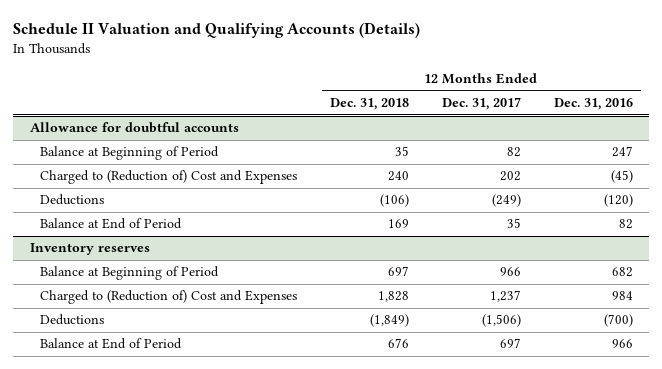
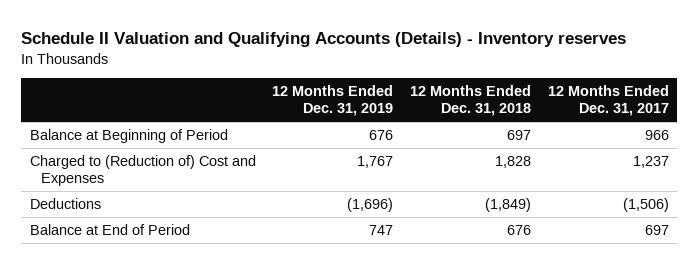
[13,22,421,39] Schedule II Valuation and Qualifying Accounts (Details) -> [21,31,627,47] Schedule II Valuation and Qualifying Accounts (Details) - Inventory reserves
[553,98,633,111] Dec. 31, 2016 -> none
none -> [272,85,394,117] 12 Months Ended Dec. 31, 2019
[29,122,239,134] Allowance for doubtful accounts -> none
[39,146,219,161] Balance at Beginning of Period -> none
[39,170,297,185] Charged to (Reduction of) Cost and Expenses -> none
[39,194,104,206] Deductions -> none
[39,218,182,230] Balance at End of Period -> none
[29,243,150,256] Inventory reserves -> none

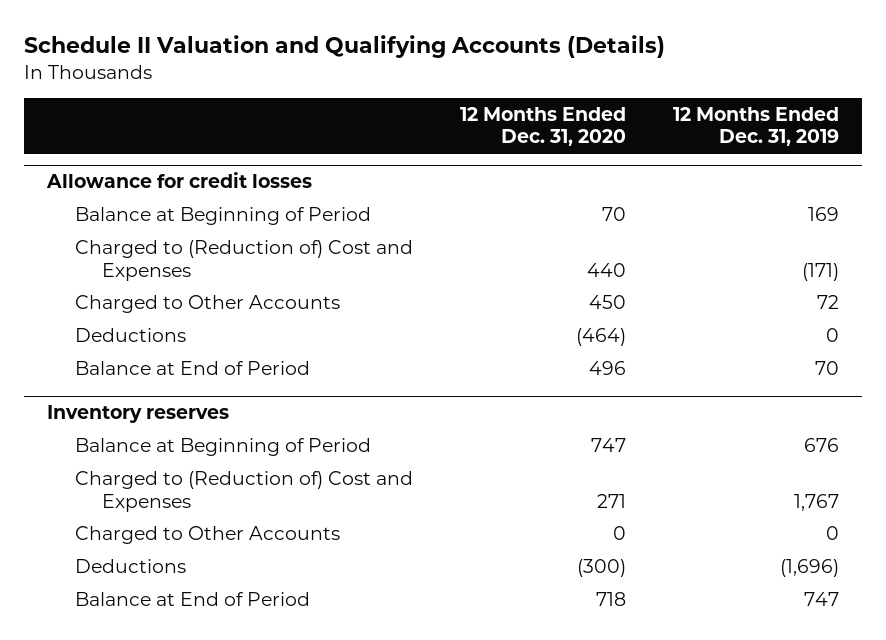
[21,31,627,47] Schedule II Valuation and Qualifying Accounts (Details) - Inventory reserves -> [23,35,665,59] Schedule II Valuation and Qualifying Accounts (Details)
[410,85,532,117] 12 Months Ended Dec. 31, 2018 -> none
[547,85,669,117] 12 Months Ended Dec. 31, 2017 -> none
none -> [459,106,626,147] 12 Months Ended Dec. 31, 2020
none -> [46,172,313,189] Allowance for credit losses
none -> [74,206,371,225] Balance at Beginning of Period
none -> [74,239,413,281] Charged to (Reduction of) Cost and Expenses
none -> [74,294,340,313] Charged to Other Accounts
none -> [74,327,186,342] Deductions
none -> [74,360,310,375] Balance at End of Period
none -> [47,405,230,424] Inventory reserves
none -> [74,525,340,544] Charged to Other Accounts

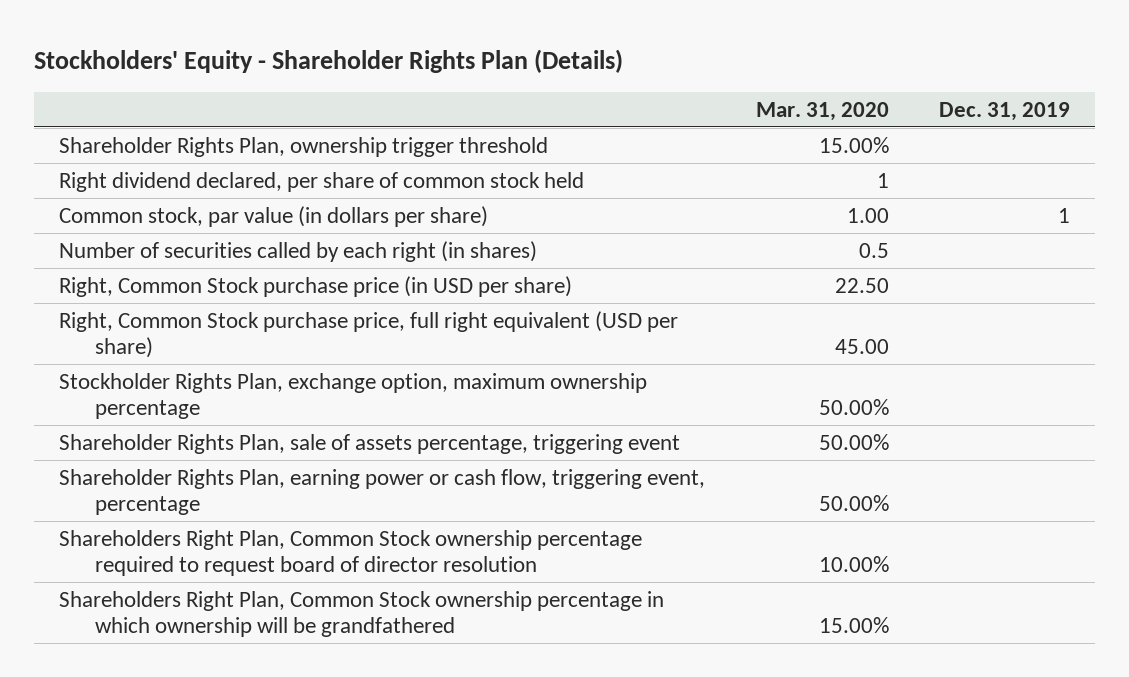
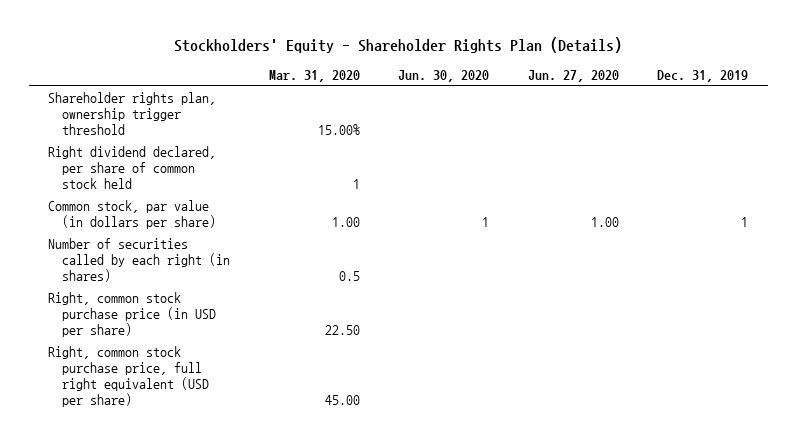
none -> [398,70,490,83] Jun. 30, 2020
none -> [527,70,619,83] Jun. 27, 2020
[59,136,549,157] Shareholder Rights Plan, ownership trigger threshold -> [48,92,217,136] Shareholder rights plan, ownership trigger threshold
[59,372,648,420] Stockholder Rights Plan, exchange option, maximum ownership percentage -> none
[59,433,681,454] Shareholder Rights Plan, sale of assets percentage, triggering event -> none
[59,468,706,516] Shareholder Rights Plan, earning power or cash flow, triggering event, percentage -> none
[59,529,643,577] Shareholders Right Plan, Common Stock ownership percentage required to request board of director resolution -> none
[59,590,665,638] Shareholders Right Plan, Common Stock ownership percentage in which ownership will be grandfathered -> none
[59,275,573,297] Right, Common Stock purchase price (in USD per share) -> [48,292,217,338] Right, common stock purchase price (in USD per share)
[59,310,679,359] Right, Common Stock purchase price, full right equivalent (USD per share) -> [48,346,210,408] Right, common stock purchase price, full right equivalent (USD per share)

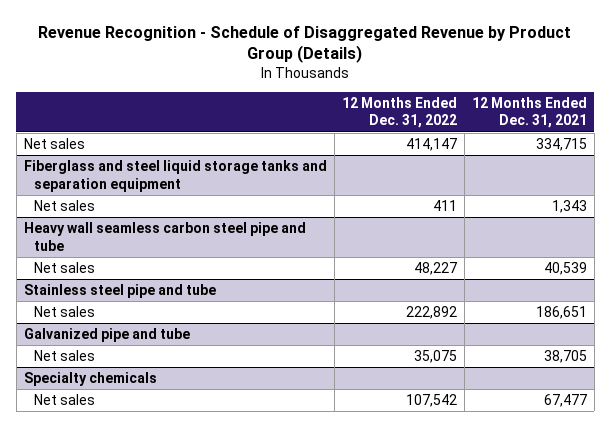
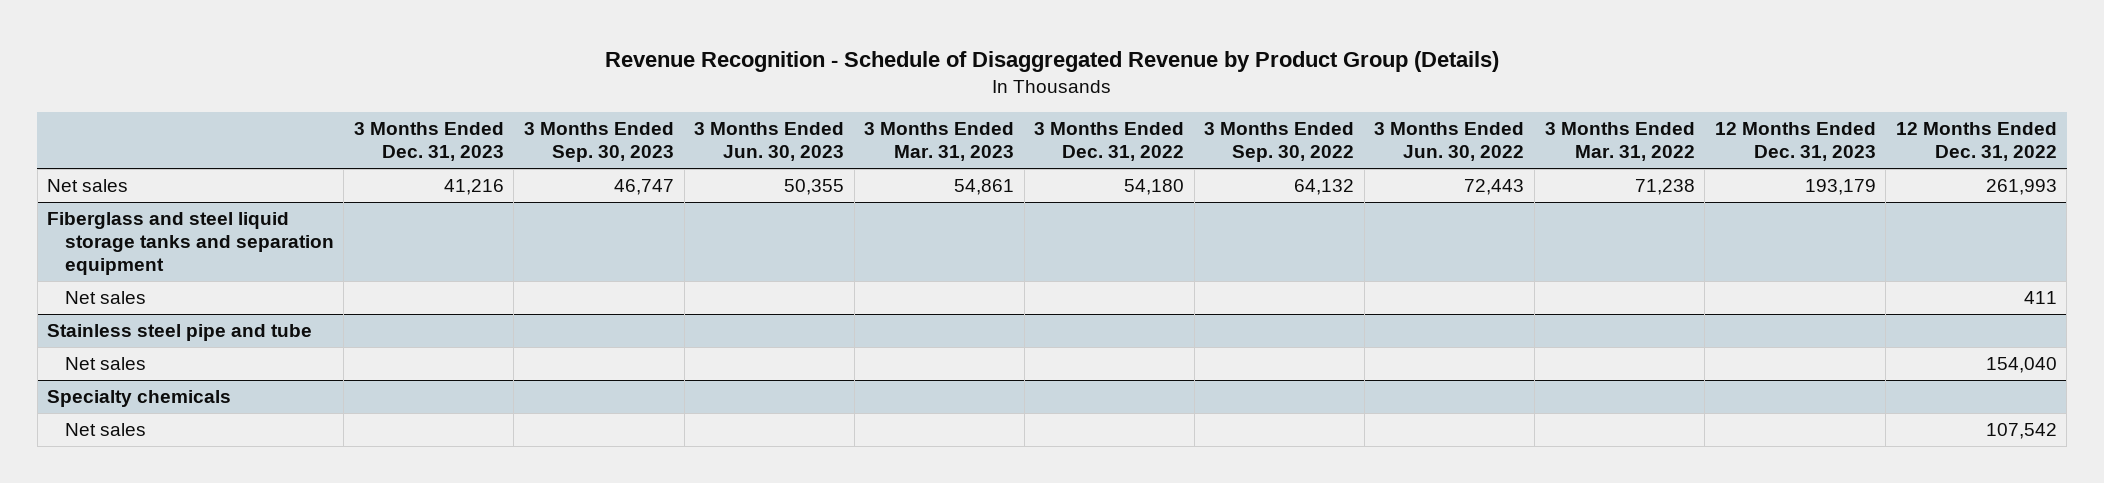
[471,96,587,129] 12 Months Ended Dec. 31, 2021 -> none
none -> [353,122,504,162] 3 Months Ended Dec. 31, 2023
none -> [524,122,675,163] 3 Months Ended Sep. 30, 2023
none -> [694,122,845,162] 3 Months Ended Jun. 30, 2023
none -> [864,122,1015,162] 3 Months Ended Mar. 31, 2023
none -> [1034,122,1185,162] 3 Months Ended Dec. 31, 2022
none -> [1204,122,1355,163] 3 Months Ended Sep. 30, 2022
none -> [1374,122,1525,162] 3 Months Ended Jun. 30, 2022
none -> [1544,122,1695,162] 3 Months Ended Mar. 31, 2022
none -> [1714,122,1876,162] 12 Months Ended Dec. 31, 2023
[405,138,457,152] 414,147 -> [1985,179,2057,196] 261,993
[23,222,306,251] Heavy wall seamless carbon steel pipe and tube -> none
[34,262,96,274] Net sales -> none
[23,328,190,343] Galvanized pipe and tube -> none
[34,350,96,362] Net sales -> none
[405,306,457,320] 222,892 -> [1985,357,2057,374] 154,040

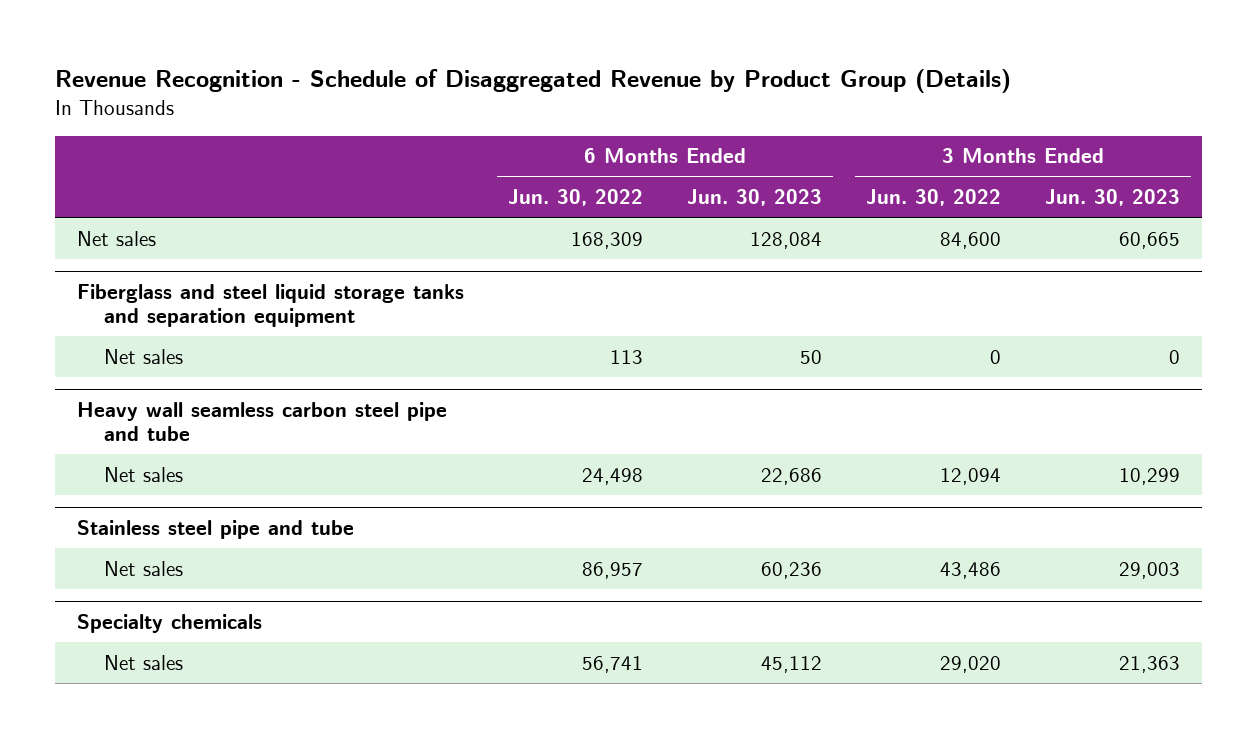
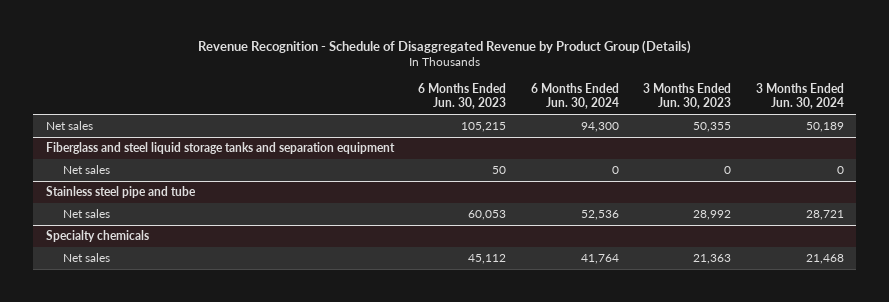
[508,188,644,206] Jun. 30, 2022 -> none
[866,188,1002,206] Jun. 30, 2022 -> none
none -> [530,82,619,110] 6 Months Ended Jun. 30, 2024
none -> [755,82,844,110] 3 Months Ended Jun. 30, 2024
[750,231,823,249] 128,084 -> [461,122,507,133] 105,215
[1119,231,1181,249] 60,665 -> [693,122,732,133] 50,355
[76,401,447,442] Heavy wall seamless carbon steel pipe and tube -> none
[104,466,184,482] Net sales -> none
[761,561,823,579] 60,236 -> [468,210,507,221] 60,053
[1119,561,1181,579] 29,003 -> [693,210,732,221] 28,992

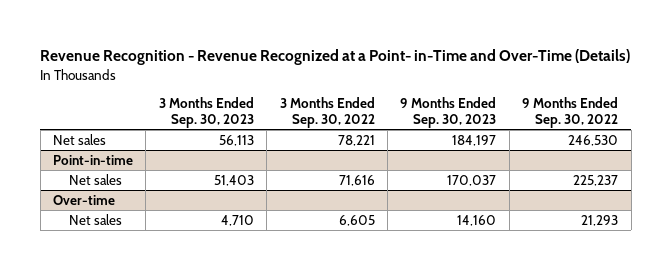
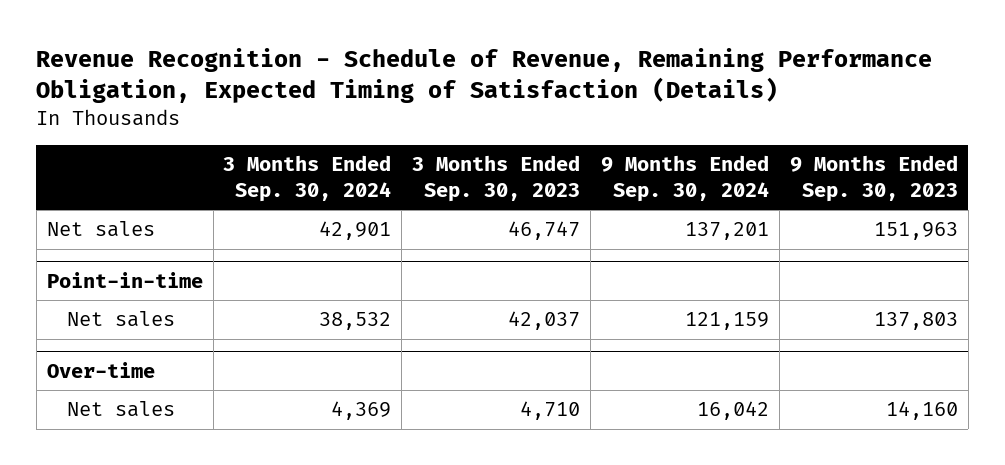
[40,49,631,66] Revenue Recognition - Revenue Recognized at a Point- in-Time and Over-Time (Details) -> [36,48,933,104] Revenue Recognition - Schedule of Revenue, Remaining Performance Obligation, Expected Timing of Satisfaction (Details)
[279,96,375,129] 3 Months Ended Sep. 30, 2022 -> none
[522,96,619,129] 9 Months Ended Sep. 30, 2022 -> none
none -> [223,155,392,202] 3 Months Ended Sep. 30, 2024
none -> [601,155,770,202] 9 Months Ended Sep. 30, 2024
[218,134,254,146] 56,113 -> [508,221,581,241] 46,747
[452,134,497,146] 184,197 -> [873,222,958,241] 151,963
[213,174,254,186] 51,403 -> [508,311,581,331] 42,037
[447,174,497,186] 170,037 -> [873,312,958,331] 137,803

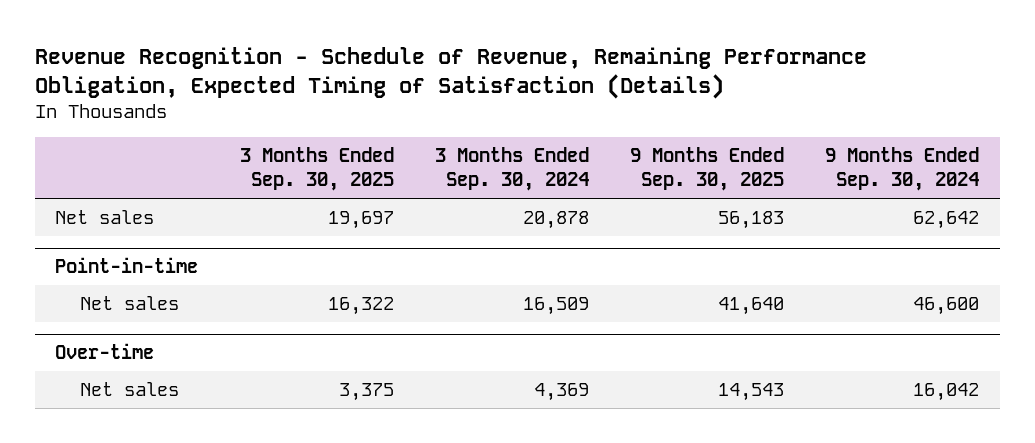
[412,155,581,202] 3 Months Ended Sep. 30, 2023 -> none
[789,155,958,202] 9 Months Ended Sep. 30, 2023 -> none
none -> [239,147,394,192] 3 Months Ended Sep. 30, 2025
none -> [629,147,784,192] 9 Months Ended Sep. 30, 2025
[319,221,392,241] 42,901 -> [522,210,589,229] 20,878
[685,222,770,241] 137,201 -> [913,210,980,229] 62,642
[319,312,392,331] 38,532 -> [522,296,589,315] 16,509
[685,312,770,331] 121,159 -> [913,296,980,315] 46,600

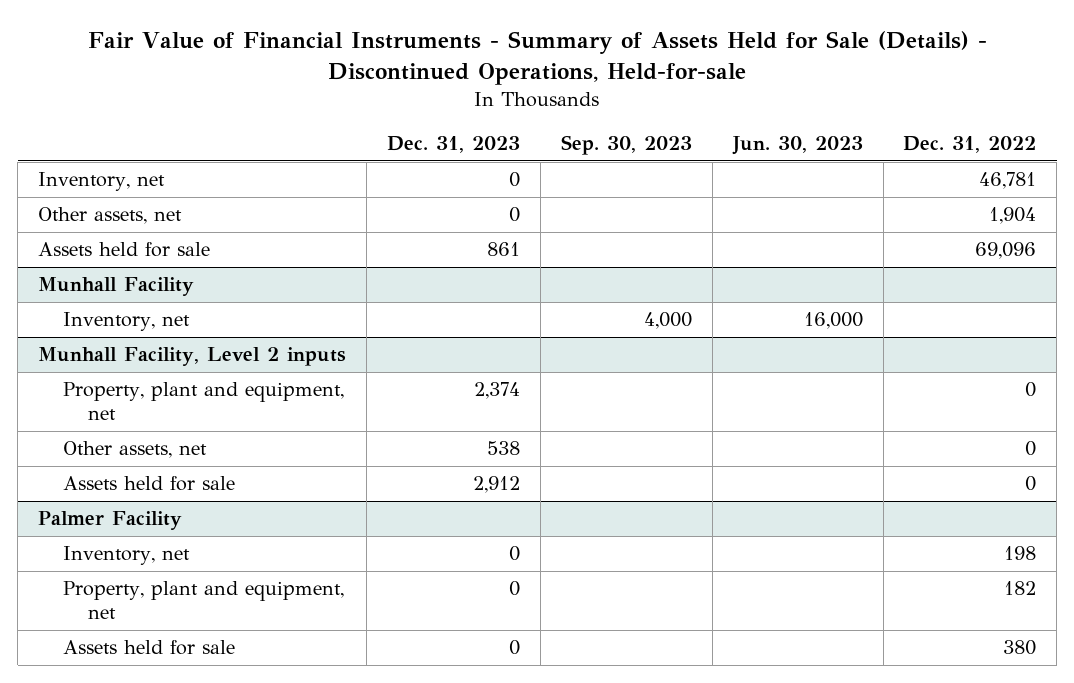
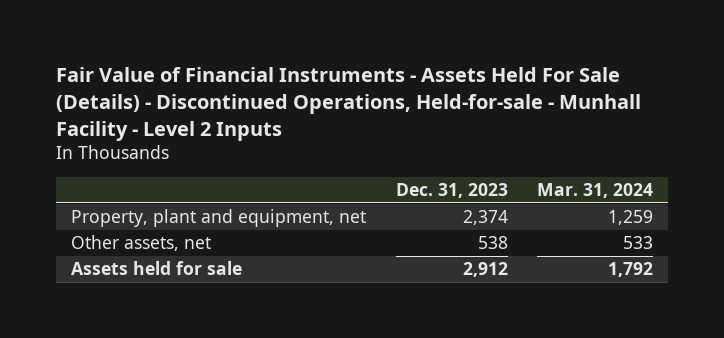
[88,31,988,86] Fair Value of Financial Instruments - Summary of Assets Held for Sale (Details) - Discontinued Operations, Held-for-sale -> [55,67,641,142] Fair Value of Financial Instruments - Assets Held For Sale (Details) - Discontinued Operations, Held-for-sale - Munhall Facility - Level 2 Inputs
[560,135,692,156] Sep. 30, 2023 -> none
[731,136,863,156] Jun. 30, 2023 -> none
[903,136,1037,154] Dec. 31, 2022 -> none
none -> [537,182,654,198] Mar. 31, 2024
[38,172,166,192] Inventory, net -> none
[38,207,183,225] Other assets, net -> none
[38,242,211,258] Assets held for sale -> none
[38,277,195,297] Munhall Facility -> none
[62,312,190,332] Inventory, net -> none
[38,347,347,367] Munhall Facility, Level 2 inputs -> none
[38,511,183,531] Palmer Facility -> none
[62,546,190,566] Inventory, net -> none
[62,581,344,619] Property, plant and equipment, net -> none
[62,640,235,656] Assets held for sale -> none

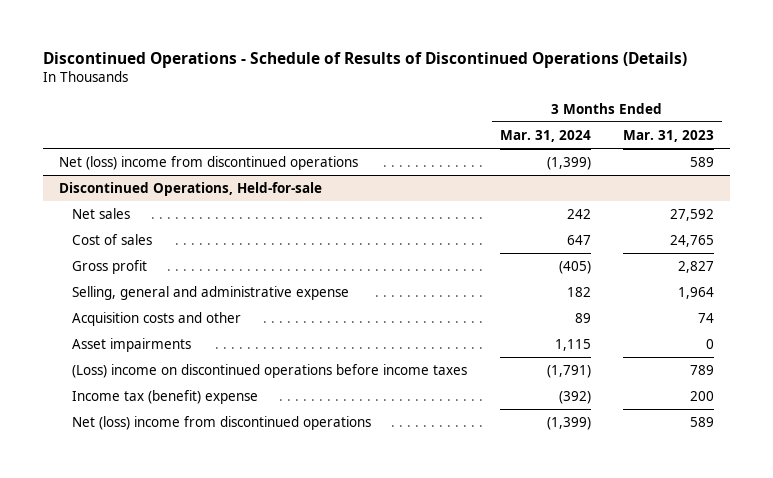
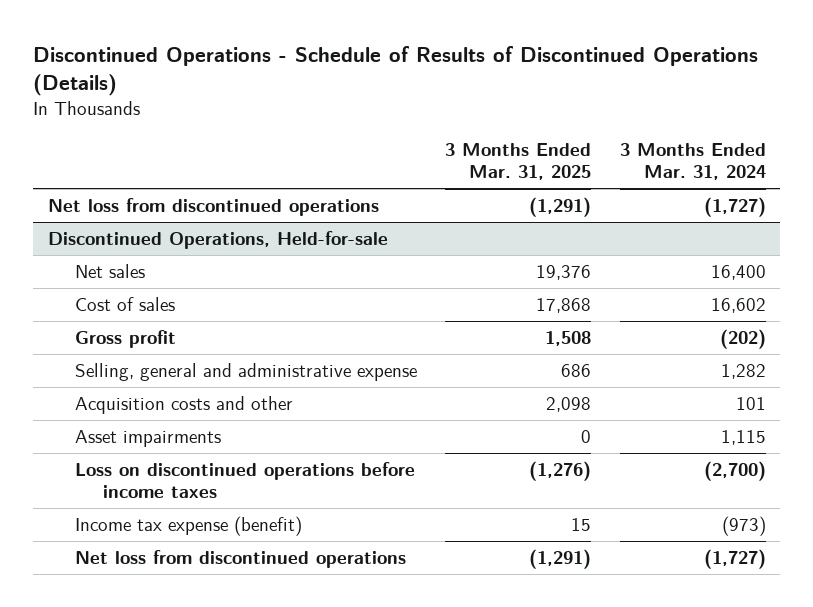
[622,129,714,142] Mar. 31, 2023 -> none
none -> [445,142,592,180] 3 Months Ended Mar. 31, 2025
[59,156,359,171] Net (loss) income from discontinued operations -> [47,197,379,216] Net loss from discontinued operations
[546,157,591,171] (1,399) -> [703,196,766,217] (1,727)
[566,209,591,220] 242 -> [710,264,766,280] 16,400
[566,235,591,246] 647 -> [710,297,766,313] 16,602
[558,261,591,275] (405) -> [719,328,766,349] (202)
[566,287,591,298] 182 -> [720,363,766,379] 1,282
[574,313,591,324] 89 -> [735,396,766,410] 101
[72,364,468,379] (Loss) income on discontinued operations before income taxes -> [75,461,416,499] Loss on discontinued operations before income taxes
[546,365,591,379] (1,791) -> [703,460,766,481] (2,700)
[72,390,259,405] Income tax (benefit) expense -> [75,515,303,536] Income tax expense (benefit)
[558,391,591,405] (392) -> [721,515,766,536] (973)
[72,416,372,431] Net (loss) income from discontinued operations -> [75,549,407,568] Net loss from discontinued operations
[546,417,591,431] (1,399) -> [703,548,766,569] (1,727)

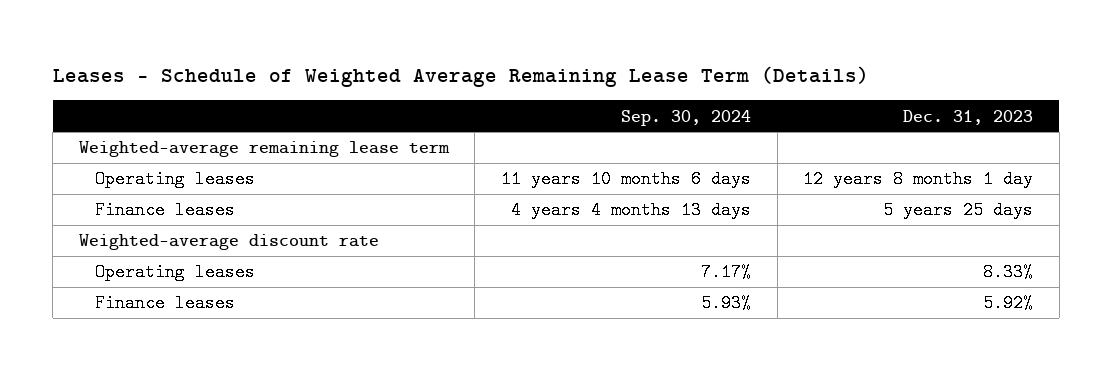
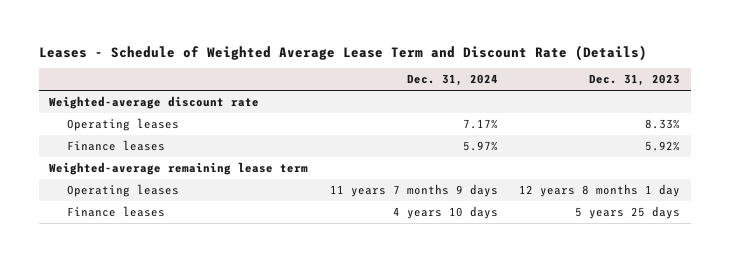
[52,65,869,87] Leases - Schedule of Weighted Average Remaining Lease Term (Details) -> [38,44,647,61] Leases - Schedule of Weighted Average Lease Term and Discount Rate (Details)
[620,109,751,126] Sep. 30, 2024 -> none
none -> [406,74,498,87] Dec. 31, 2024
[78,141,450,158] Weighted-average remaining lease term -> [49,161,309,175] Weighted-average remaining lease term
[94,170,255,189] Operating leases -> [66,183,179,197] Operating leases
[94,201,235,220] Finance leases -> [66,205,165,217] Finance leases

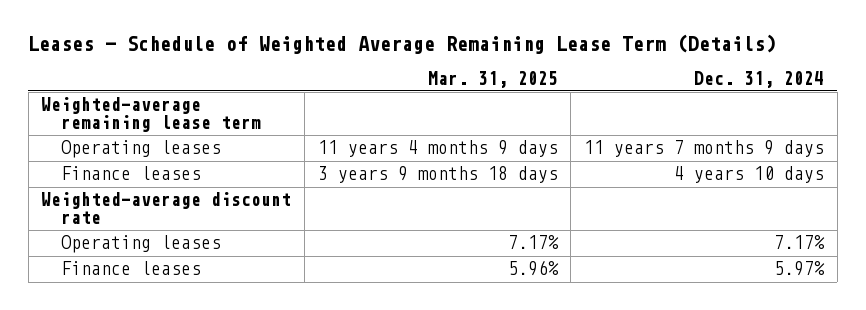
[38,44,647,61] Leases - Schedule of Weighted Average Lease Term and Discount Rate (Details) -> [28,33,777,54] Leases - Schedule of Weighted Average Remaining Lease Term (Details)
[589,74,681,87] Dec. 31, 2023 -> none
none -> [427,70,558,88] Mar. 31, 2025
[49,95,260,109] Weighted-average discount rate -> [41,192,292,225] Weighted-average discount rate
[66,117,179,131] Operating leases -> [61,235,222,254] Operating leases
[66,139,165,151] Finance leases -> [61,261,202,276] Finance leases

